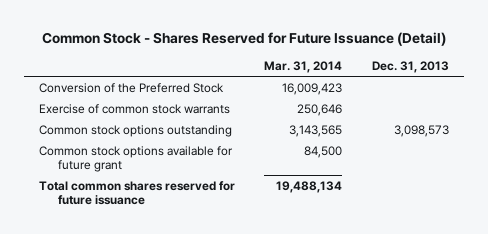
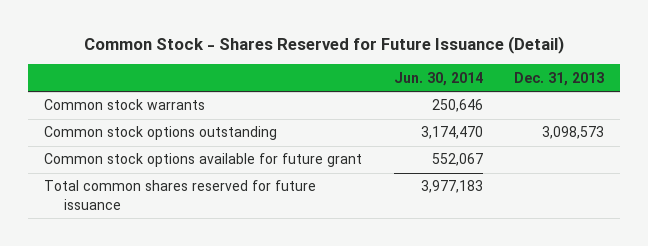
[264,60,343,73] Mar. 31, 2014 -> none
none -> [393,71,483,86] Jun. 30, 2014
[38,82,224,93] Conversion of the Preferred Stock -> none
[38,103,230,114] Exercise of common stock warrants -> [44,99,206,111] Common stock warrants

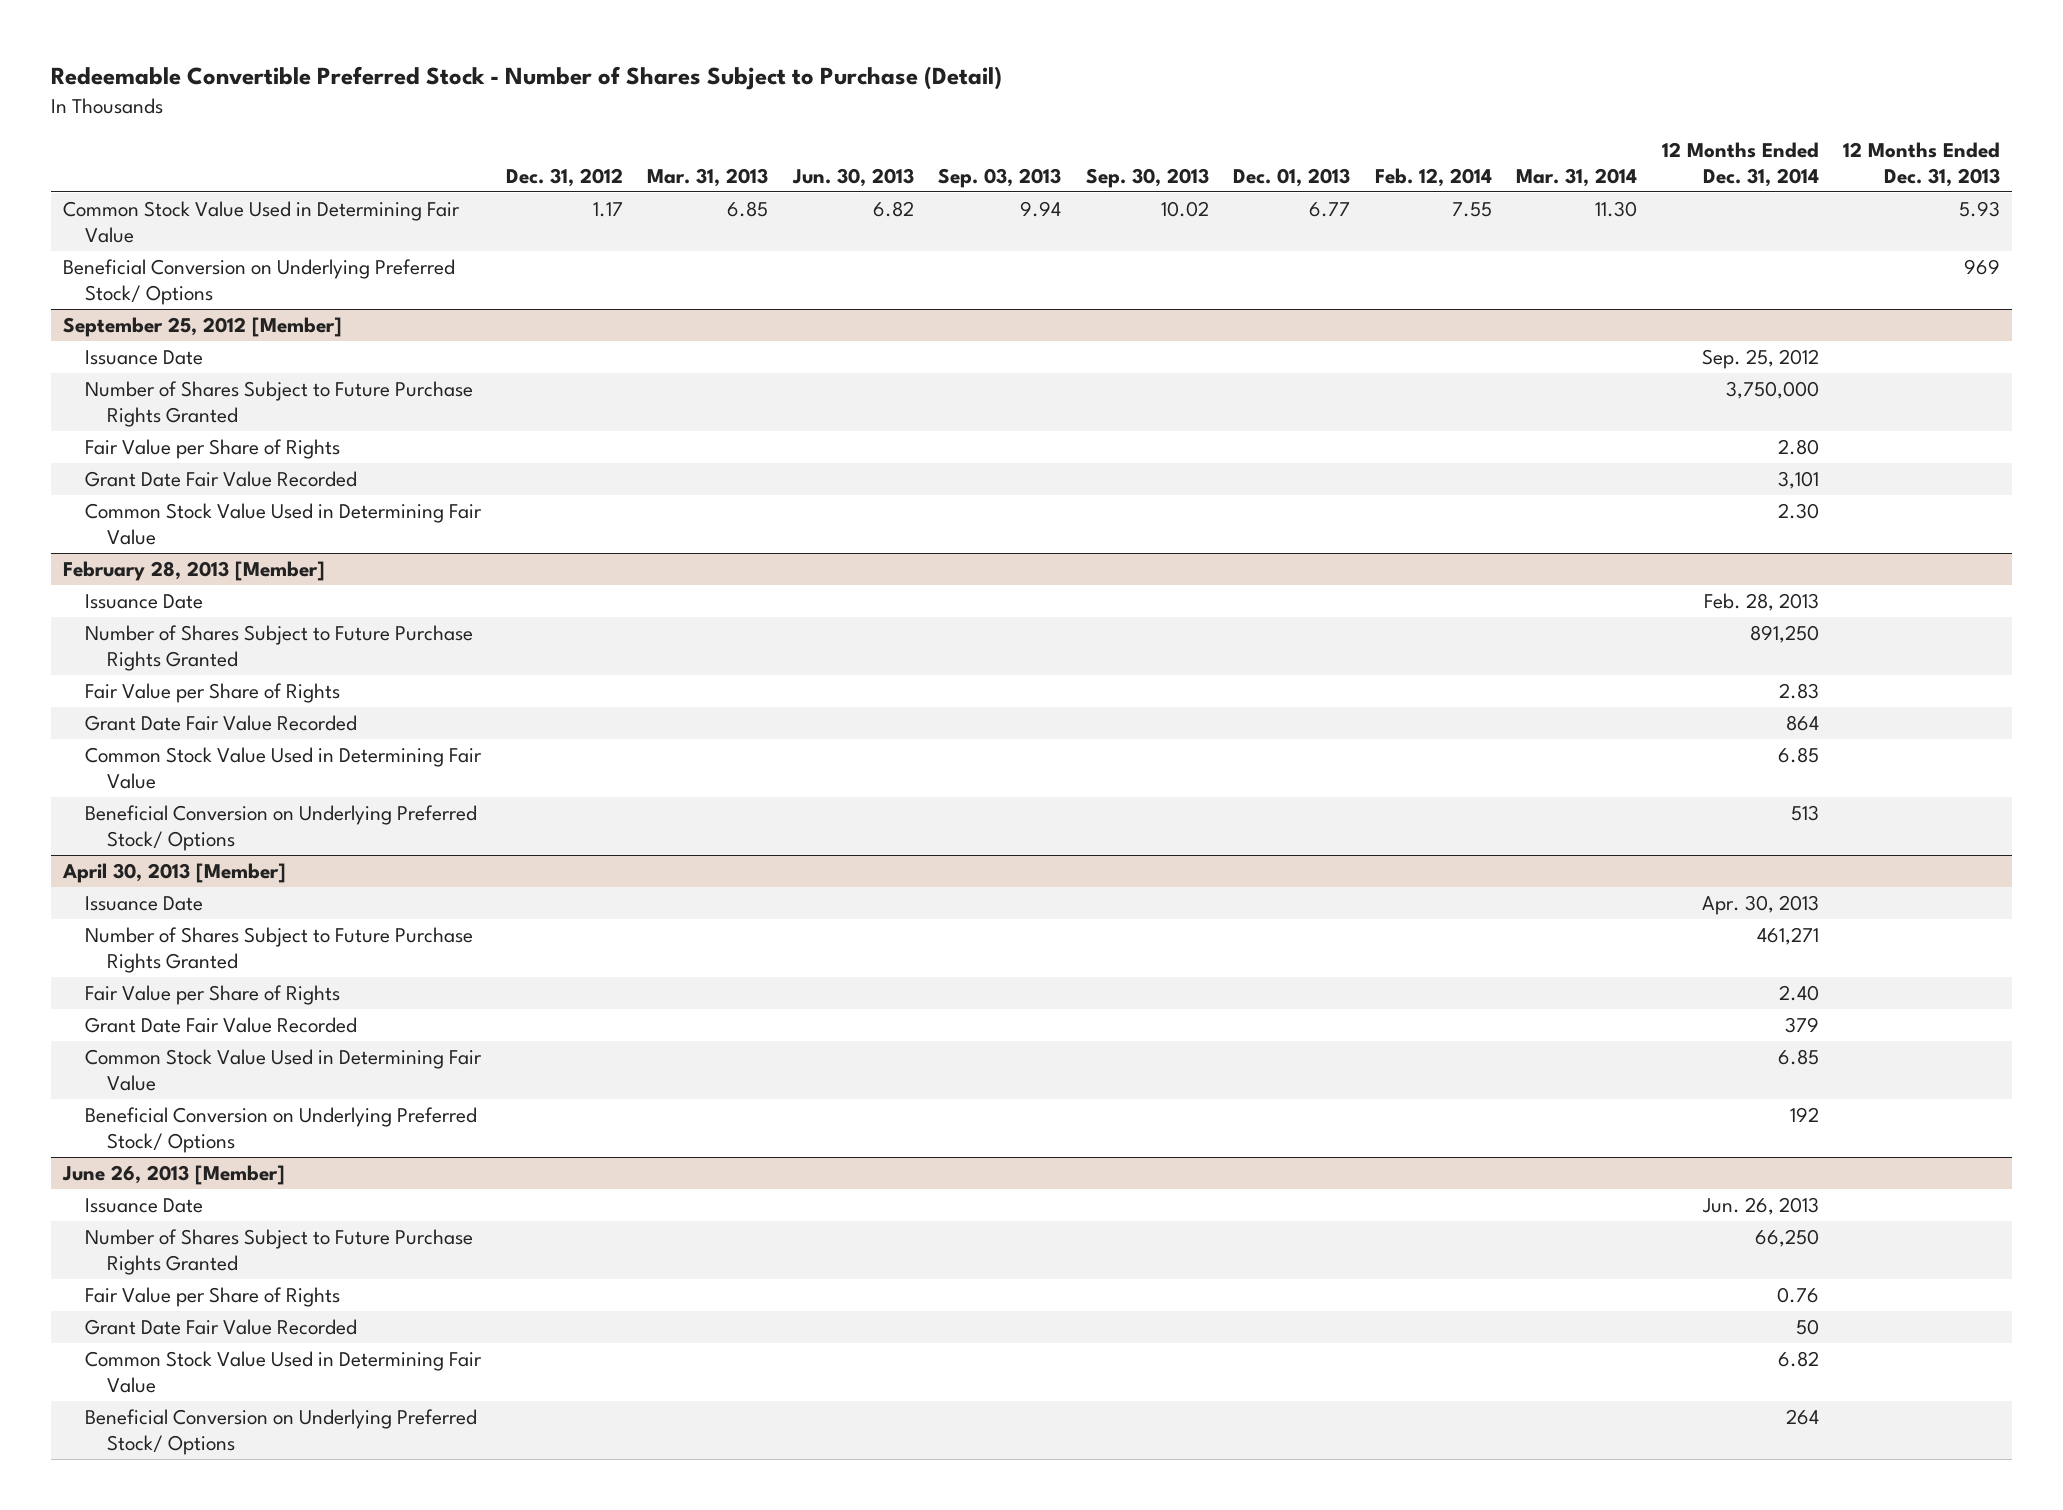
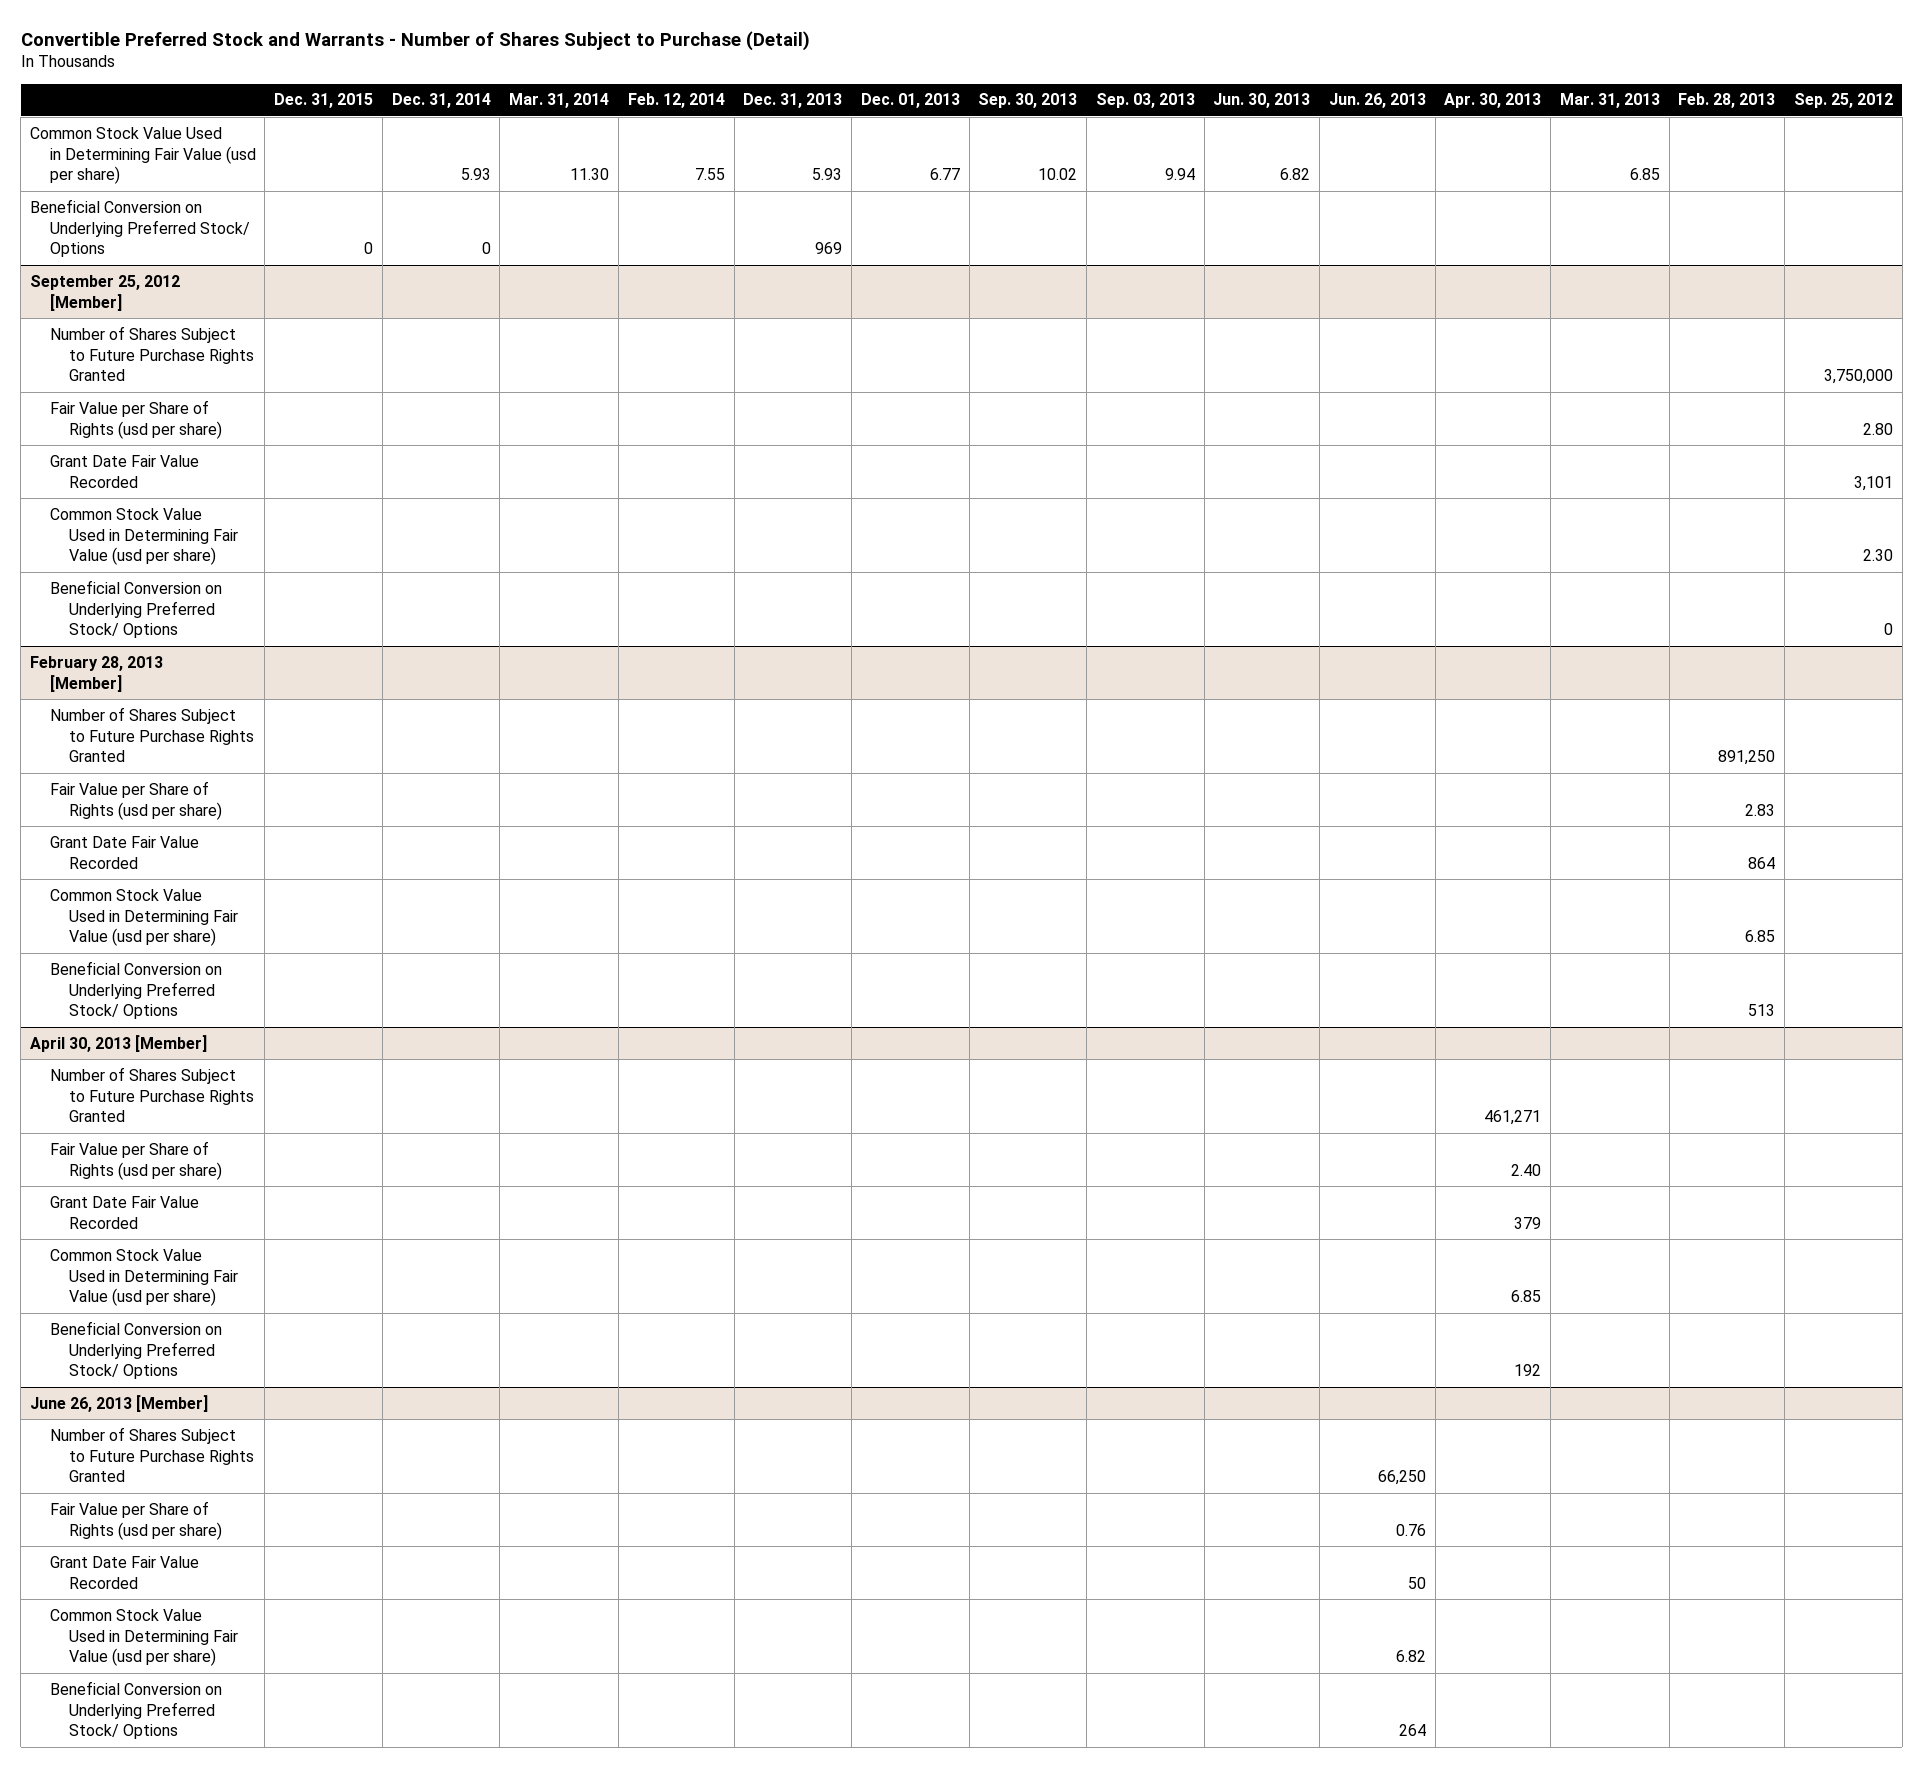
[51,66,1003,91] Redeemable Convertible Preferred Stock - Number of Shares Subject to Purchase (Detail) -> [20,30,810,51] Convertible Preferred Stock and Warrants - Number of Shares Subject to Purchase (Detail)
[505,167,623,187] Dec. 31, 2012 -> none
[1661,141,1819,187] 12 Months Ended Dec. 31, 2014 -> none
[1843,141,2001,187] 12 Months Ended Dec. 31, 2013 -> none
none -> [274,93,374,109] Dec. 31, 2015
none -> [391,93,491,109] Dec. 31, 2014
none -> [743,93,843,109] Dec. 31, 2013
none -> [1328,93,1426,109] Jun. 26, 2013
none -> [1444,93,1542,109] Apr. 30, 2013
none -> [1678,93,1776,109] Feb. 28, 2013
none -> [1793,93,1893,109] Sep. 25, 2012
[63,200,461,243] Common Stock Value Used in Determining Fair Value -> [30,126,256,185] Common Stock Value Used in Determining Fair Value (usd per share)
[84,349,203,365] Issuance Date -> none
[84,438,340,459] Fair Value per Share of Rights -> [49,399,223,439] Fair Value per Share of Rights (usd per share)
[84,502,482,545] Common Stock Value Used in Determining Fair Value -> [49,507,239,566] Common Stock Value Used in Determining Fair Value (usd per share)
none -> [49,579,222,639] Beneficial Conversion on Underlying Preferred Stock/ Options
[84,593,203,609] Issuance Date -> none
[84,682,340,703] Fair Value per Share of Rights -> [49,780,223,820] Fair Value per Share of Rights (usd per share)
[84,746,482,789] Common Stock Value Used in Determining Fair Value -> [49,888,239,947] Common Stock Value Used in Determining Fair Value (usd per share)
[84,895,203,911] Issuance Date -> none
[84,984,340,1005] Fair Value per Share of Rights -> [49,1140,223,1180] Fair Value per Share of Rights (usd per share)
[84,1048,482,1091] Common Stock Value Used in Determining Fair Value -> [49,1248,239,1307] Common Stock Value Used in Determining Fair Value (usd per share)
[84,1197,203,1213] Issuance Date -> none
[84,1286,340,1307] Fair Value per Share of Rights -> [49,1500,223,1540] Fair Value per Share of Rights (usd per share)
[84,1350,482,1393] Common Stock Value Used in Determining Fair Value -> [49,1608,239,1667] Common Stock Value Used in Determining Fair Value (usd per share)

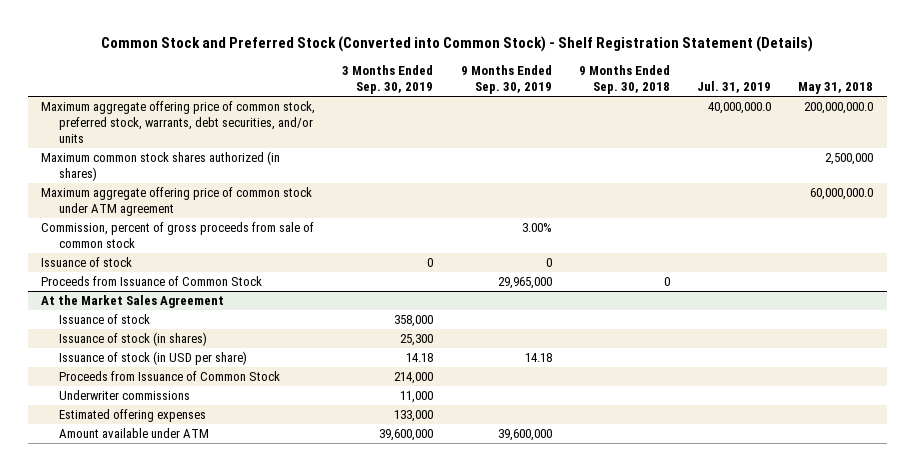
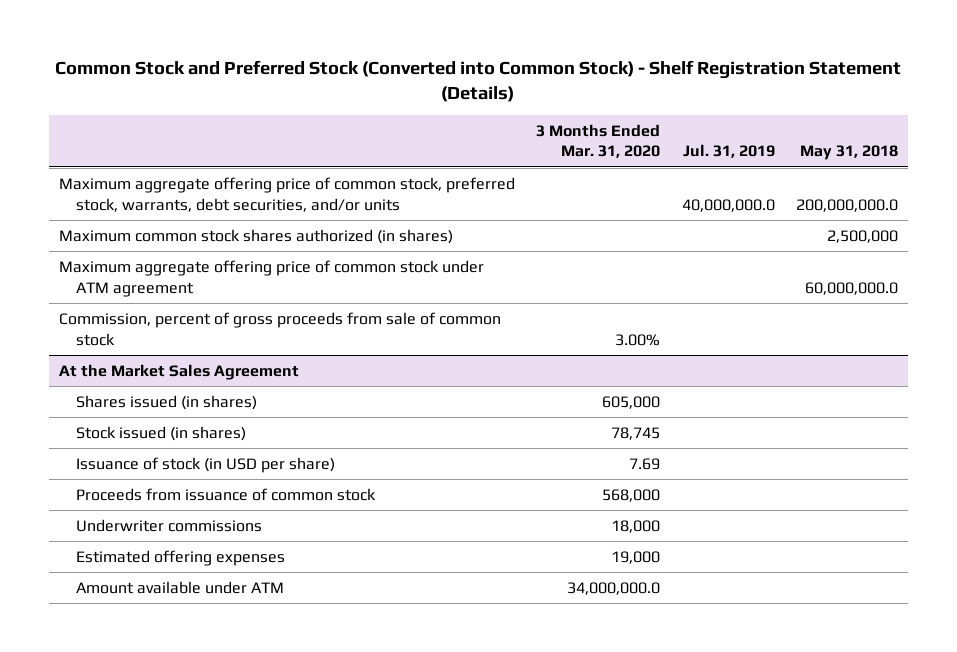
[342,64,434,95] 3 Months Ended Sep. 30, 2019 -> none
[460,64,552,95] 9 Months Ended Sep. 30, 2019 -> none
[578,64,670,95] 9 Months Ended Sep. 30, 2018 -> none
none -> [536,123,661,159] 3 Months Ended Mar. 31, 2020
[41,257,133,268] Issuance of stock -> none
[41,276,263,287] Proceeds from Issuance of Common Stock -> none
[58,314,150,325] Issuance of stock -> [76,394,258,410] Shares issued (in shares)
[58,332,207,347] Issuance of stock (in shares) -> [76,425,247,441] Stock issued (in shares)
[58,371,280,382] Proceeds from Issuance of Common Stock -> [76,487,377,501] Proceeds from issuance of common stock

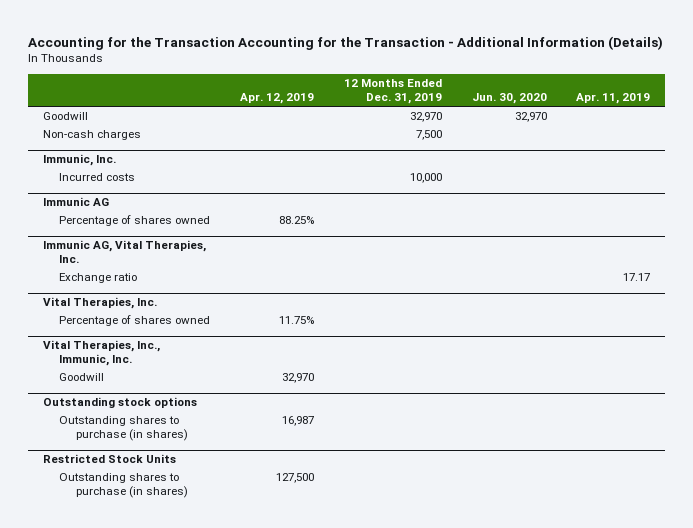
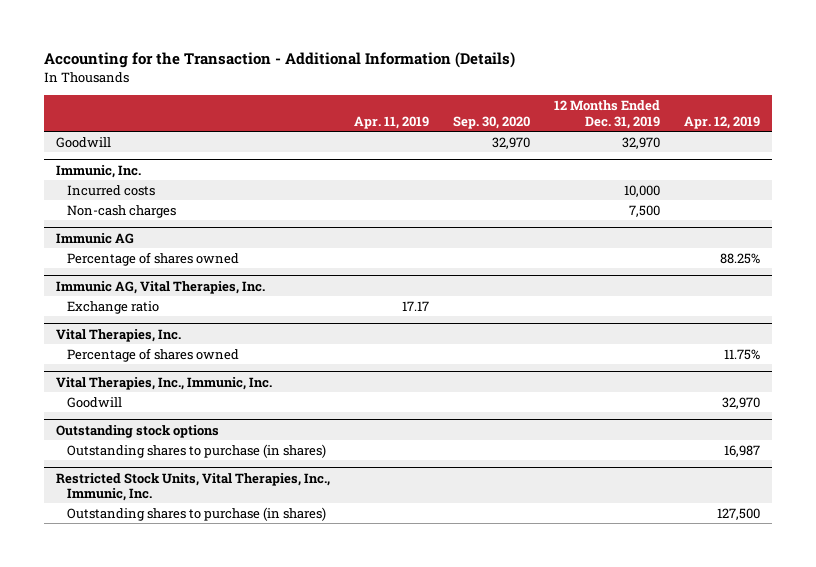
[28,35,664,50] Accounting for the Transaction Accounting for the Transaction - Additional Information (Details) -> [43,52,515,69] Accounting for the Transaction - Additional Information (Details)
[471,93,547,105] Jun. 30, 2020 -> none
none -> [452,115,530,129] Sep. 30, 2020
[43,130,142,141] Non-cash charges -> none
none -> [67,204,177,218] Non-cash charges
[43,454,177,464] Restricted Stock Units -> [55,472,330,502] Restricted Stock Units, Vital Therapies, Inc., Immunic, Inc.

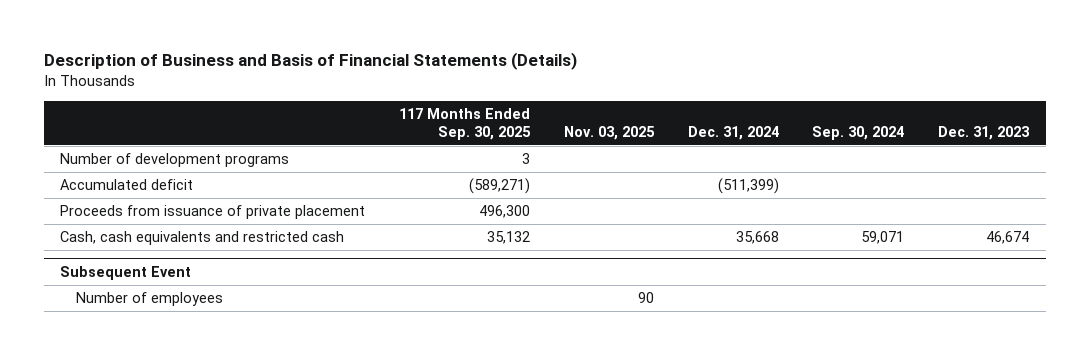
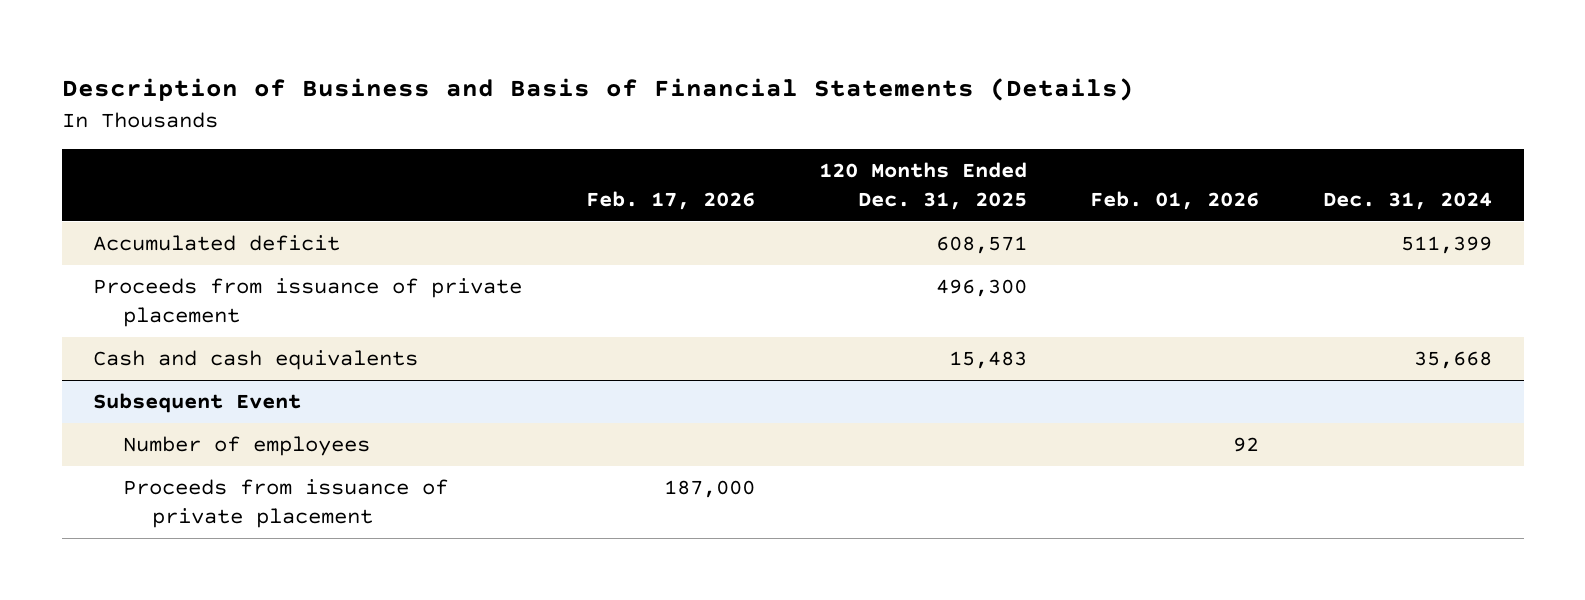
[399,107,532,140] 117 Months Ended Sep. 30, 2025 -> none
[563,125,655,140] Nov. 03, 2025 -> none
[812,125,905,140] Sep. 30, 2024 -> none
[938,125,1031,140] Dec. 31, 2023 -> none
none -> [586,190,756,210] Feb. 17, 2026
none -> [818,162,1027,210] 120 Months Ended Dec. 31, 2025
none -> [1090,190,1260,210] Feb. 01, 2026
[60,153,290,168] Number of development programs -> none
[717,178,779,195] (511,399) -> [1400,236,1492,255] 511,399
[60,231,345,246] Cash, cash equivalents and restricted cash -> [93,350,419,371] Cash and cash equivalents
none -> [122,479,448,528] Proceeds from issuance of private placement

